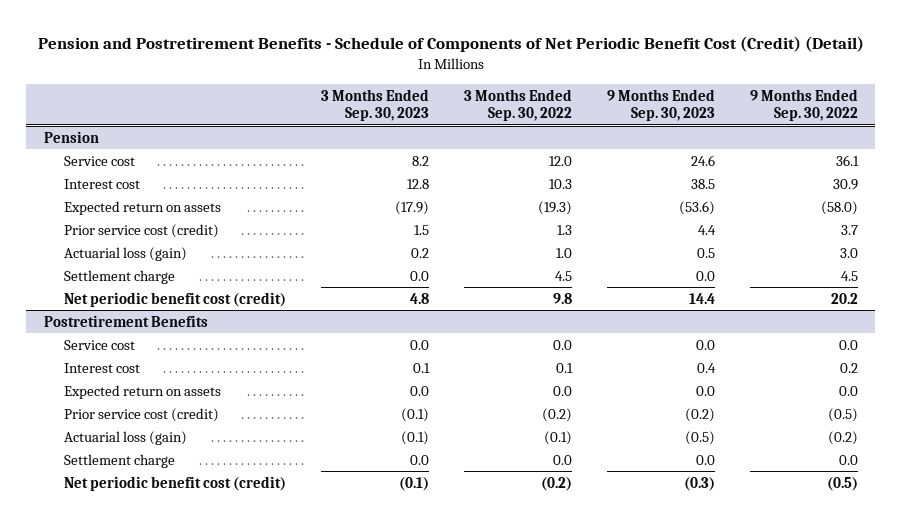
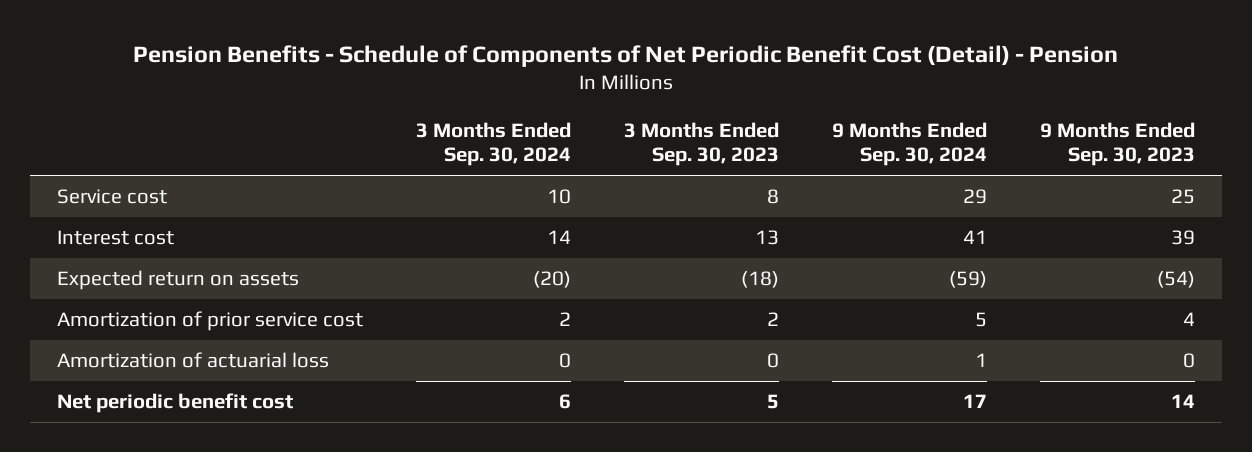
[37,36,864,53] Pension and Postretirement Benefits - Schedule of Components of Net Periodic Benefit Cost (Credit) (Detail) -> [132,44,1118,67] Pension Benefits - Schedule of Components of Net Periodic Benefit Cost (Detail) - Pension
[463,88,572,122] 3 Months Ended Sep. 30, 2022 -> none
[749,88,858,122] 9 Months Ended Sep. 30, 2022 -> none
none -> [415,121,571,167] 3 Months Ended Sep. 30, 2024
none -> [831,121,987,167] 9 Months Ended Sep. 30, 2024
[43,130,99,143] Pension -> none
[64,269,176,284] Settlement charge -> none
[43,314,208,327] Postretirement Benefits -> none
[64,339,136,350] Service cost -> none
[64,362,141,373] Interest cost -> none
[64,384,222,399] Expected return on assets -> none
[64,407,220,422] Prior service cost (credit) -> none
[64,430,188,445] Actuarial loss (gain) -> none
[64,453,176,468] Settlement charge -> none
[64,475,287,491] Net periodic benefit cost (credit) -> none
[411,155,429,166] 8.2 -> [766,189,779,205] 8
[690,154,715,166] 24.6 -> [1171,189,1196,205] 25
[406,178,429,189] 12.8 -> [754,230,779,246] 13
[690,178,715,189] 38.5 -> [1171,230,1196,246] 39
[394,200,429,215] (17.9) -> [740,271,779,289] (18)
[678,200,715,215] (53.6) -> [1157,271,1196,289] (54)
[64,223,220,238] Prior service cost (credit) -> [56,311,363,332] Amortization of prior service cost
[413,224,429,235] 1.5 -> [766,312,779,327] 2
[697,224,716,235] 4.4 -> [1183,312,1196,327] 4
[64,246,188,261] Actuarial loss (gain) -> [56,352,329,369] Amortization of actuarial loss
[410,247,429,258] 0.2 -> [766,353,779,369] 0
[696,247,715,258] 0.5 -> [1183,353,1196,369] 0
[64,291,287,307] Net periodic benefit cost (credit) -> [56,393,293,414] Net periodic benefit cost
[409,292,429,304] 4.8 -> [766,394,779,410] 5
[688,292,715,304] 14.4 -> [1171,394,1196,409] 14

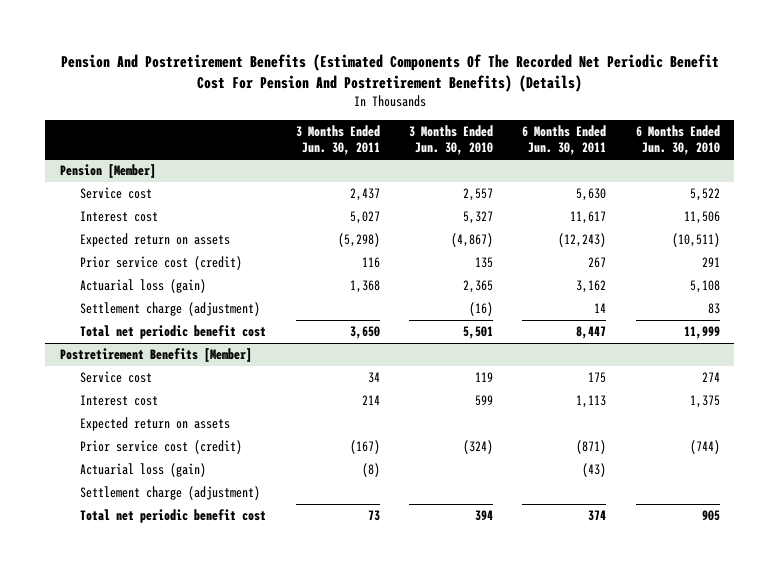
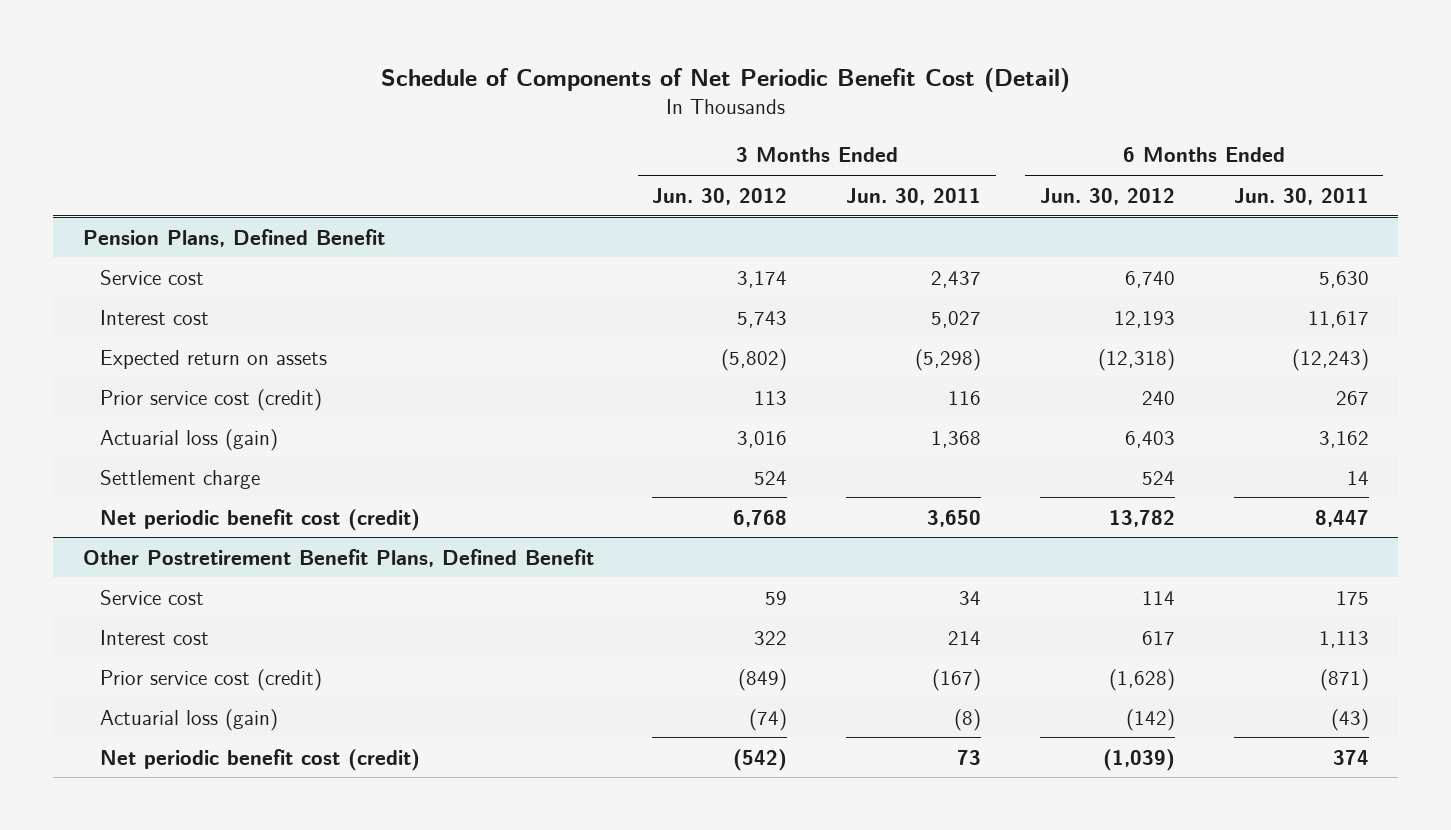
[60,53,719,92] Pension And Postretirement Benefits (Estimated Components Of The Recorded Net Periodic Benefit Cost For Pension And Postretirement Benefits) (Details) -> [380,67,1070,92] Schedule of Components of Net Periodic Benefit Cost (Detail)
[409,124,494,155] 3 Months Ended Jun. 30, 2010 -> none
[635,124,720,155] 6 Months Ended Jun. 30, 2010 -> none
none -> [652,187,788,205] Jun. 30, 2012
none -> [1039,187,1175,205] Jun. 30, 2012
[60,164,157,179] Pension [Member] -> none
none -> [82,228,385,247] Pension Plans, Defined Benefit
[60,348,253,363] Postretirement Benefits [Member] -> none
[80,302,261,317] Settlement charge (adjustment) -> [99,469,260,489] Settlement charge
[80,325,267,340] Total net periodic benefit cost -> [99,508,420,531] Net periodic benefit cost (credit)
none -> [82,548,594,567] Other Postretirement Benefit Plans, Defined Benefit
[80,417,231,432] Expected return on assets -> none
[80,486,261,501] Settlement charge (adjustment) -> none
[80,509,267,524] Total net periodic benefit cost -> [99,748,420,771] Net periodic benefit cost (credit)

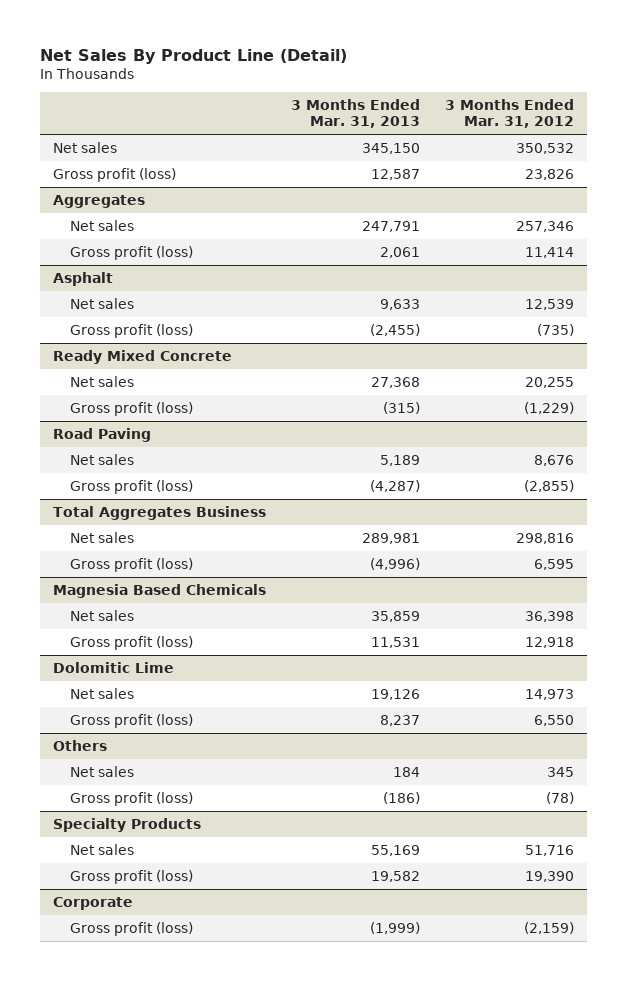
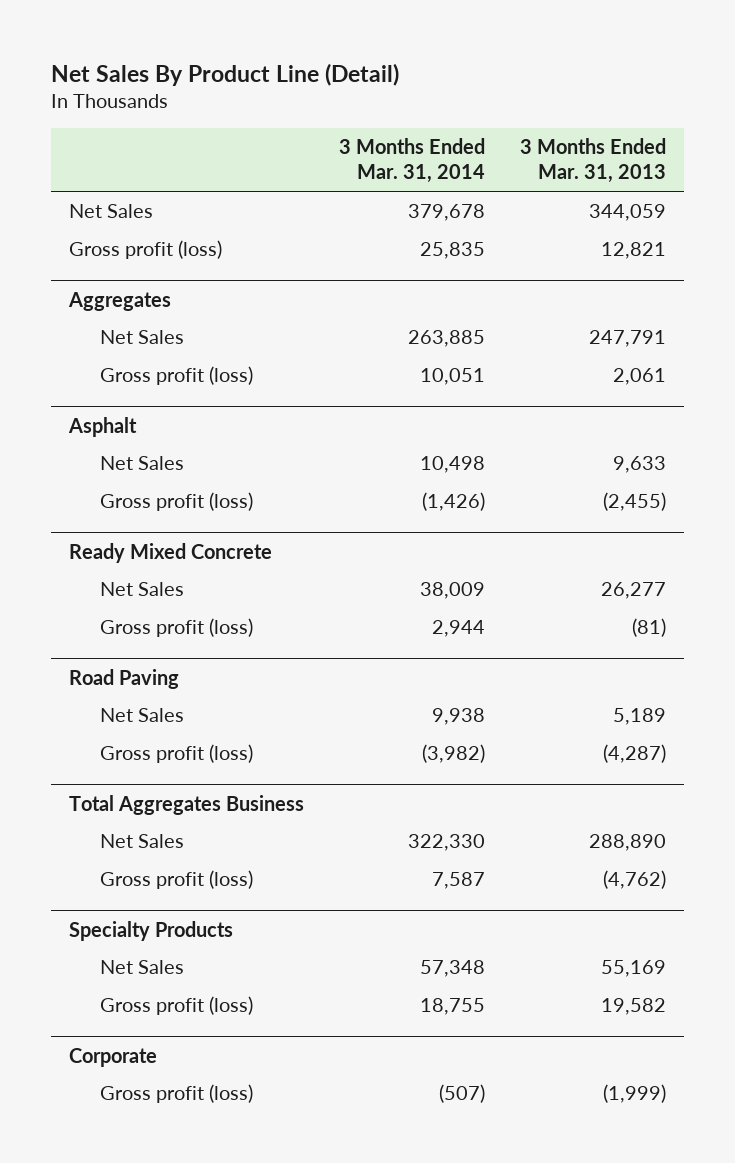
[445,99,575,129] 3 Months Ended Mar. 31, 2012 -> none
none -> [338,137,485,184] 3 Months Ended Mar. 31, 2014
[52,142,117,154] Net sales -> [68,203,153,218] Net Sales
[361,143,420,155] 345,150 -> [589,203,667,221] 344,059
[370,169,420,181] 12,587 -> [601,241,667,259] 12,821
[69,220,134,232] Net sales -> [99,329,184,344] Net Sales
[69,298,134,310] Net sales -> [99,455,184,470] Net Sales
[69,376,134,388] Net sales -> [99,581,184,596] Net Sales
[370,377,420,389] 27,368 -> [601,581,667,599] 26,277
[382,402,420,415] (315) -> [632,617,667,637] (81)
[69,454,134,466] Net sales -> [99,707,184,722] Net Sales
[52,584,266,599] Magnesia Based Chemicals -> none
[69,610,134,622] Net sales -> none
[69,636,193,651] Gross profit (loss) -> none
[52,662,174,674] Dolomitic Lime -> none
[69,688,134,700] Net sales -> none
[69,714,193,729] Gross profit (loss) -> none
[52,740,107,752] Others -> none
[69,766,134,778] Net sales -> none
[69,792,193,807] Gross profit (loss) -> none
[69,532,134,544] Net sales -> [99,833,184,848] Net Sales
[361,533,420,545] 289,981 -> [589,833,667,851] 288,890
[369,558,420,571] (4,996) -> [603,869,667,889] (4,762)
[69,844,134,856] Net sales -> [99,959,184,974] Net Sales

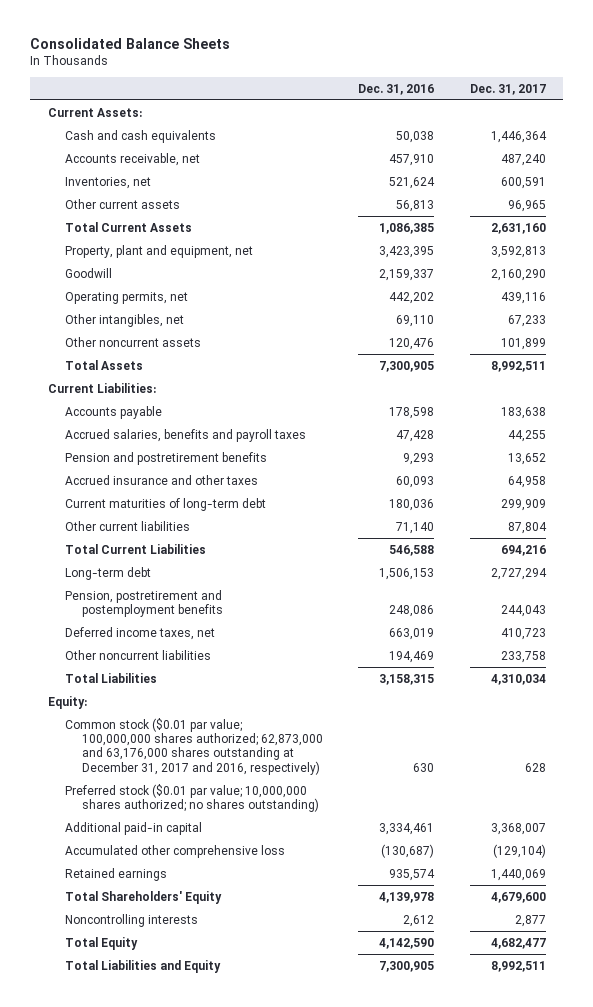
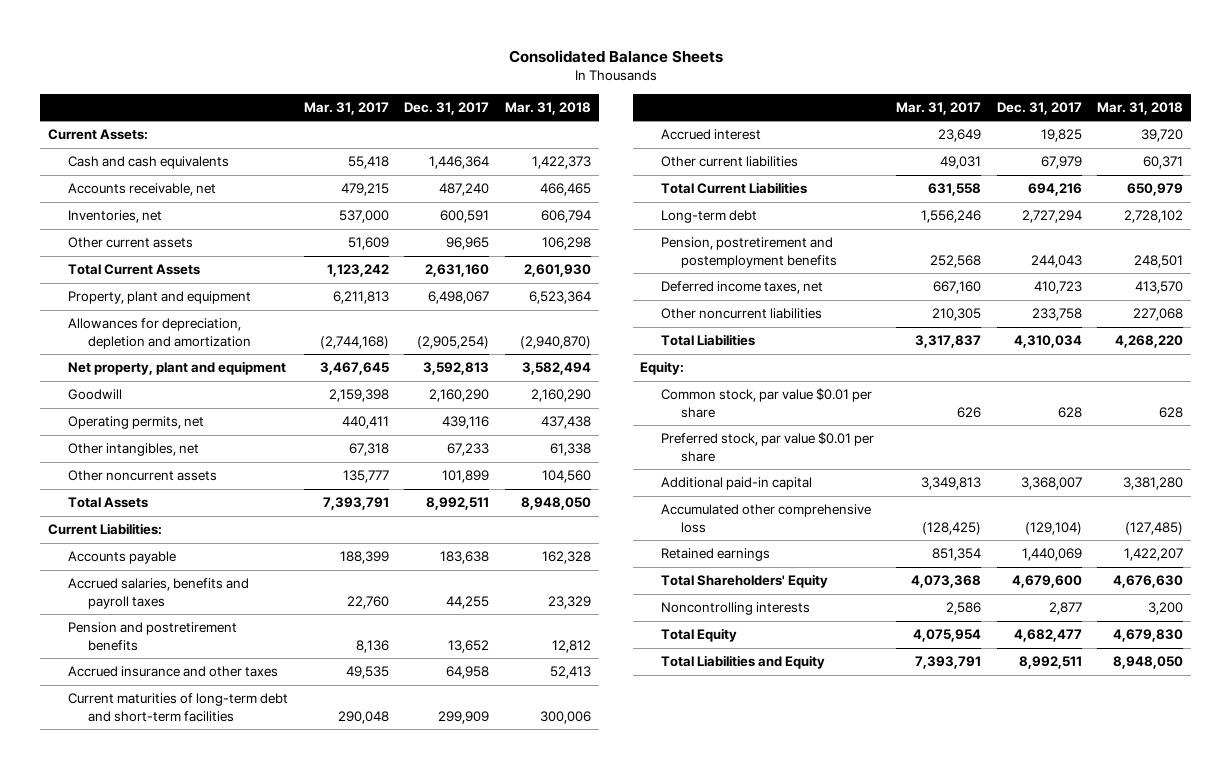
[358,83,435,95] Dec. 31, 2016 -> none
none -> [303,101,389,115] Mar. 31, 2017
none -> [504,101,591,115] Mar. 31, 2018
none -> [68,291,252,305] Property, plant and equipment
none -> [68,318,252,349] Allowances for depreciation, depletion and amortization
[64,244,253,258] Property, plant and equipment, net -> [68,361,287,376] Net property, plant and equipment
[64,497,266,511] Current maturities of long-term debt -> [68,693,289,722] Current maturities of long-term debt and short-term facilities
none -> [660,129,761,141] Accrued interest
[507,521,547,534] 87,804 -> [1040,156,1082,170] 67,979
[64,717,324,775] Common stock ($0.01 par value; 100,000,000 shares authorized; 62,873,000 and 63,176,000 shares outstanding at December 31, 2017 and 2016, respectively) -> [660,388,872,418] Common stock, par value $0.01 per share
[64,783,320,813] Preferred stock ($0.01 par value; 10,000,000 shares authorized; no shares outstanding) -> [660,432,874,462] Preferred stock, par value $0.01 per share

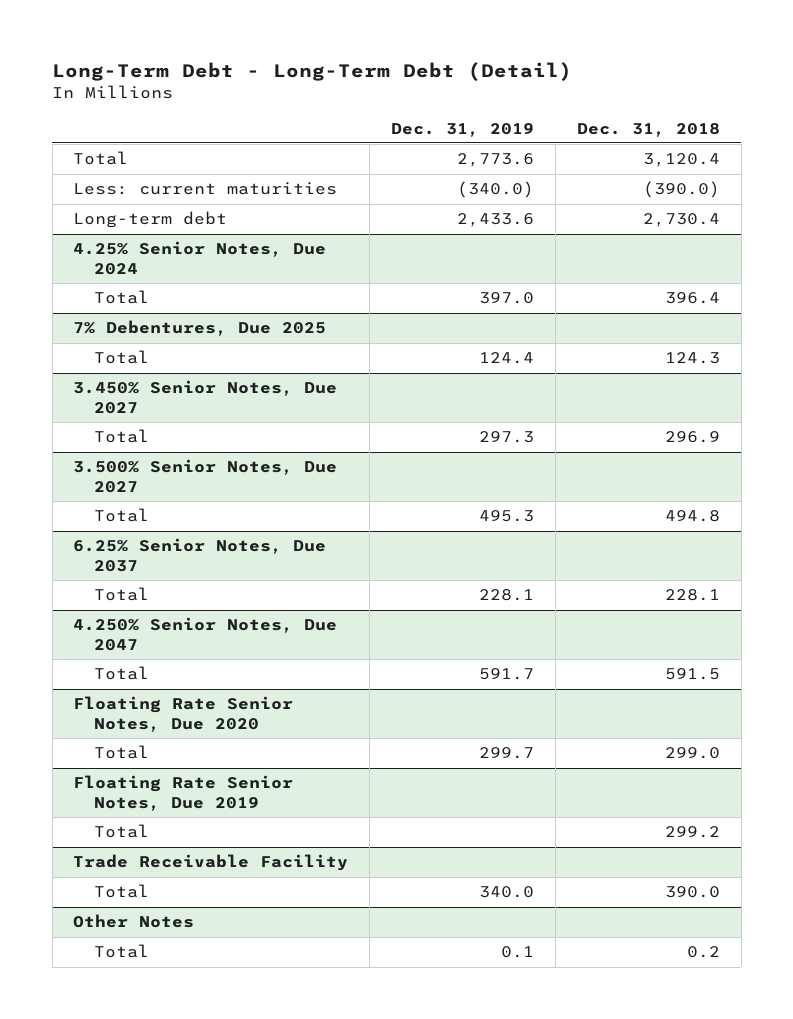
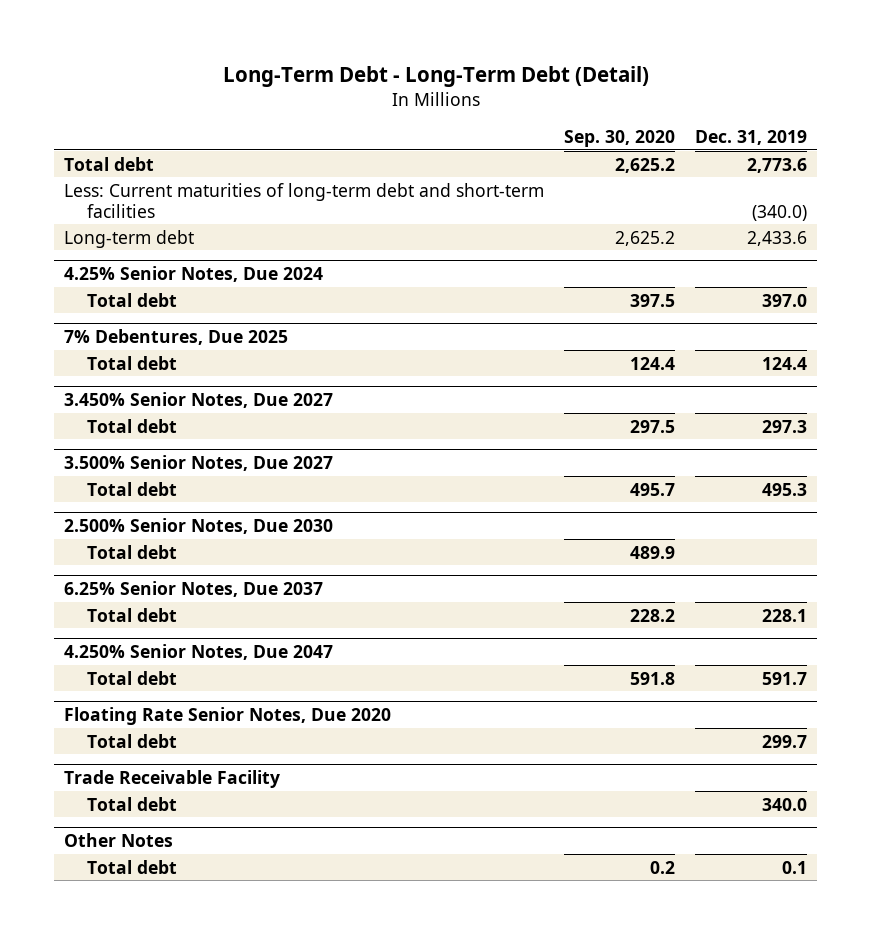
[576,122,720,137] Dec. 31, 2018 -> none
none -> [564,129,676,147] Sep. 30, 2020
[73,151,129,166] Total -> [64,156,155,171] Total debt
[73,182,338,196] Less: current maturities -> [64,182,545,218] Less: Current maturities of long-term debt and short-term facilities
[93,290,149,305] Total -> [87,292,178,307] Total debt
[93,350,149,365] Total -> [87,355,178,370] Total debt
[93,429,149,444] Total -> [87,418,178,433] Total debt
[93,508,149,523] Total -> [87,481,178,496] Total debt
none -> [64,518,334,535] 2.500% Senior Notes, Due 2030
none -> [87,544,178,559] Total debt
[93,587,149,602] Total -> [87,607,178,622] Total debt
[93,666,149,681] Total -> [87,670,178,685] Total debt
[73,775,294,811] Floating Rate Senior Notes, Due 2019 -> none
[93,824,149,839] Total -> none
[93,745,149,760] Total -> [87,733,178,748] Total debt
[93,884,149,899] Total -> [87,796,178,811] Total debt
[93,944,149,959] Total -> [87,859,178,874] Total debt

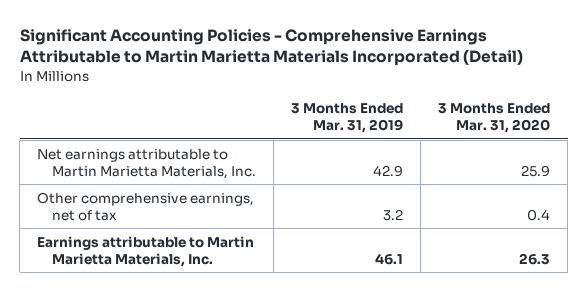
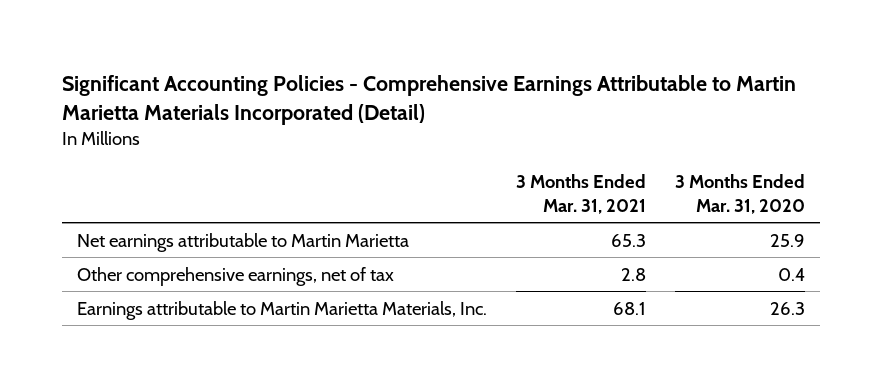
[291,103,404,134] 3 Months Ended Mar. 31, 2019 -> none
none -> [516,173,647,214] 3 Months Ended Mar. 31, 2021
[37,148,257,179] Net earnings attributable to Martin Marietta Materials, Inc. -> [76,232,409,252] Net earnings attributable to Martin Marietta

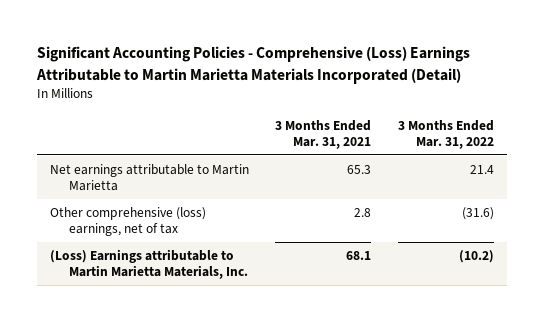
[62,75,797,126] Significant Accounting Policies - Comprehensive Earnings Attributable to Martin Marietta Materials Incorporated (Detail) -> [36,46,471,84] Significant Accounting Policies - Comprehensive (Loss) Earnings Attributable to Martin Marietta Materials Incorporated (Detail)
[675,173,806,214] 3 Months Ended Mar. 31, 2020 -> none
none -> [397,119,494,149] 3 Months Ended Mar. 31, 2022
[76,266,394,286] Other comprehensive earnings, net of tax -> [50,206,207,237] Other comprehensive (loss) earnings, net of tax
[76,300,487,320] Earnings attributable to Martin Marietta Materials, Inc. -> [50,248,249,280] (Loss) Earnings attributable to Martin Marietta Materials, Inc.

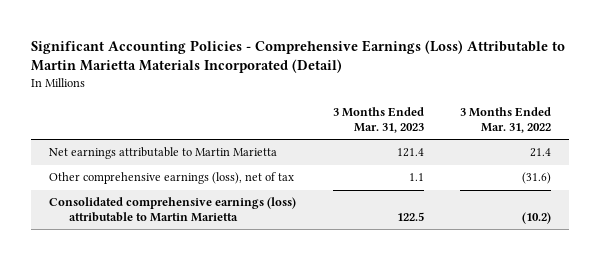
[36,46,471,84] Significant Accounting Policies - Comprehensive (Loss) Earnings Attributable to Martin Marietta Materials Incorporated (Detail) -> [31,39,566,74] Significant Accounting Policies - Comprehensive Earnings (Loss) Attributable to Martin Marietta Materials Incorporated (Detail)
[275,119,372,149] 3 Months Ended Mar. 31, 2021 -> none
none -> [332,107,424,133] 3 Months Ended Mar. 31, 2023
[50,206,207,237] Other comprehensive (loss) earnings, net of tax -> [49,172,295,185] Other comprehensive earnings (loss), net of tax
[50,248,249,280] (Loss) Earnings attributable to Martin Marietta Materials, Inc. -> [49,197,297,223] Consolidated comprehensive earnings (loss) attributable to Martin Marietta

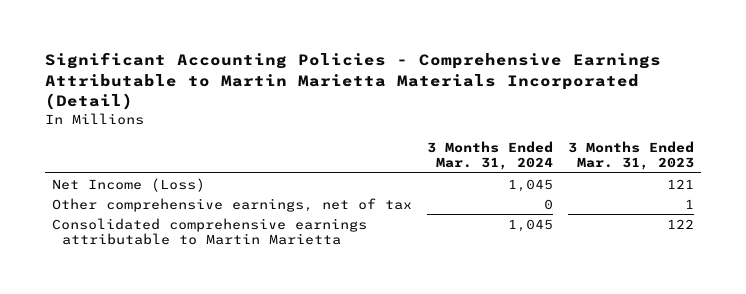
[31,39,566,74] Significant Accounting Policies - Comprehensive Earnings (Loss) Attributable to Martin Marietta Materials Incorporated (Detail) -> [44,52,661,111] Significant Accounting Policies - Comprehensive Earnings Attributable to Martin Marietta Materials Incorporated (Detail)
[459,107,551,133] 3 Months Ended Mar. 31, 2022 -> none
none -> [427,140,554,171] 3 Months Ended Mar. 31, 2024
[49,147,278,160] Net earnings attributable to Martin Marietta -> none
none -> [52,177,206,192] Net Income (Loss)
[49,172,295,185] Other comprehensive earnings (loss), net of tax -> [52,197,413,212] Other comprehensive earnings, net of tax
[408,173,424,182] 1.1 -> [684,198,694,209] 1
[49,197,297,223] Consolidated comprehensive earnings (loss) attributable to Martin Marietta -> [52,217,368,246] Consolidated comprehensive earnings attributable to Martin Marietta
[396,212,424,222] 122.5 -> [666,218,694,229] 122

